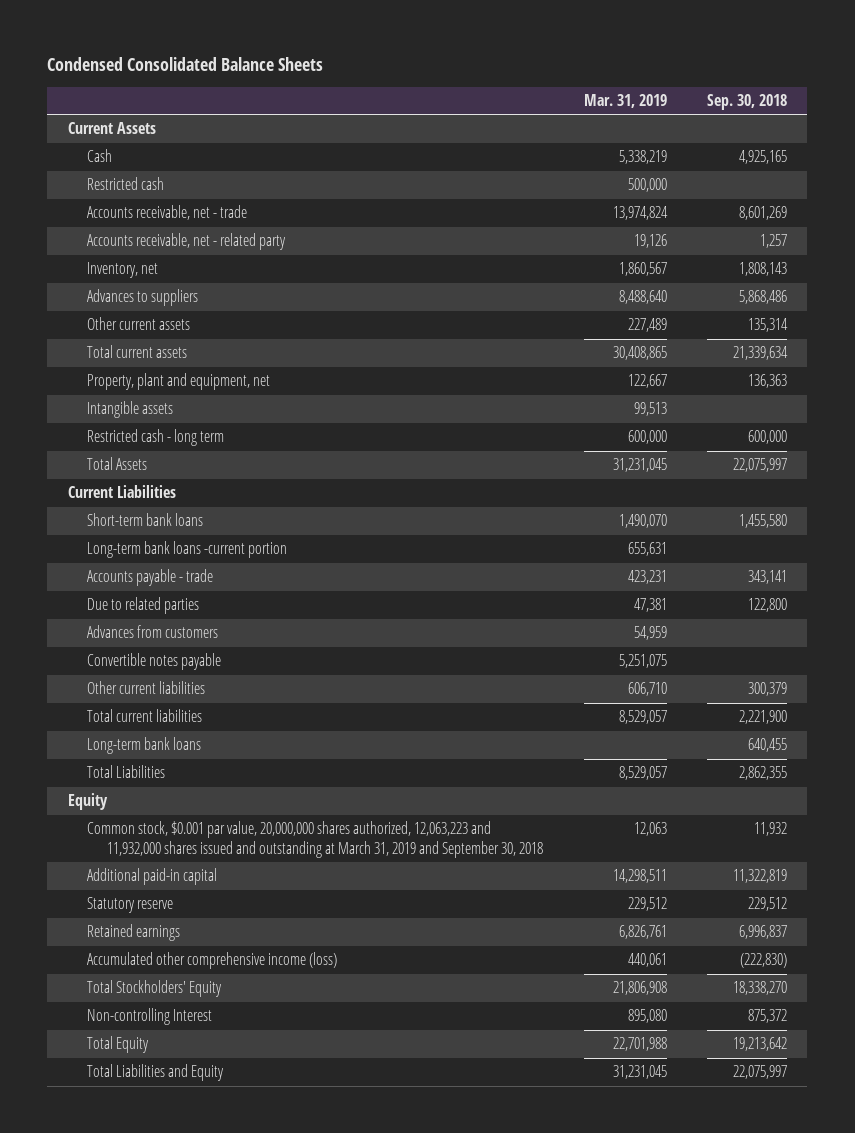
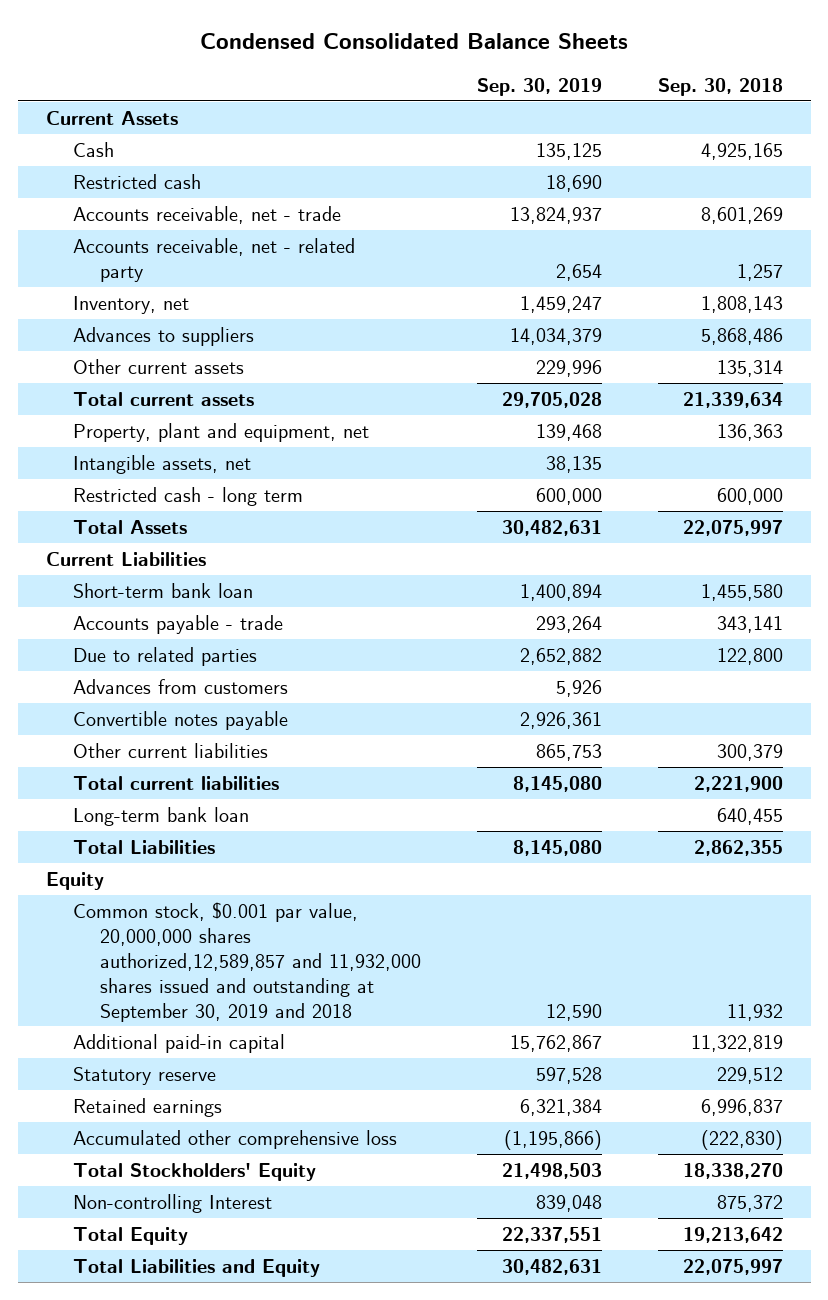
[583,93,667,108] Mar. 31, 2019 -> none
none -> [477,77,603,96] Sep. 30, 2019
[87,401,174,419] Intangible assets -> [72,454,251,474] Intangible assets, net
[87,541,288,559] Long-term bank loans -current portion -> none
[87,513,204,527] Short-term bank loans -> [72,582,253,598] Short-term bank loan
[87,737,202,755] Long-term bank loans -> [72,806,249,826] Long-term bank loan
[87,821,544,858] Common stock, $0.001 par value, 20,000,000 shares authorized, 12,063,223 and 11,932,000 shares issued and outstanding at March 31, 2019 and September 30, 2018 -> [72,901,422,1022] Common stock, $0.001 par value, 20,000,000 shares authorized,12,589,857 and 11,932,000 shares issued and outstanding at September 30, 2019 and 2018
[87,952,338,970] Accumulated other comprehensive income (loss) -> [72,1129,397,1149] Accumulated other comprehensive loss

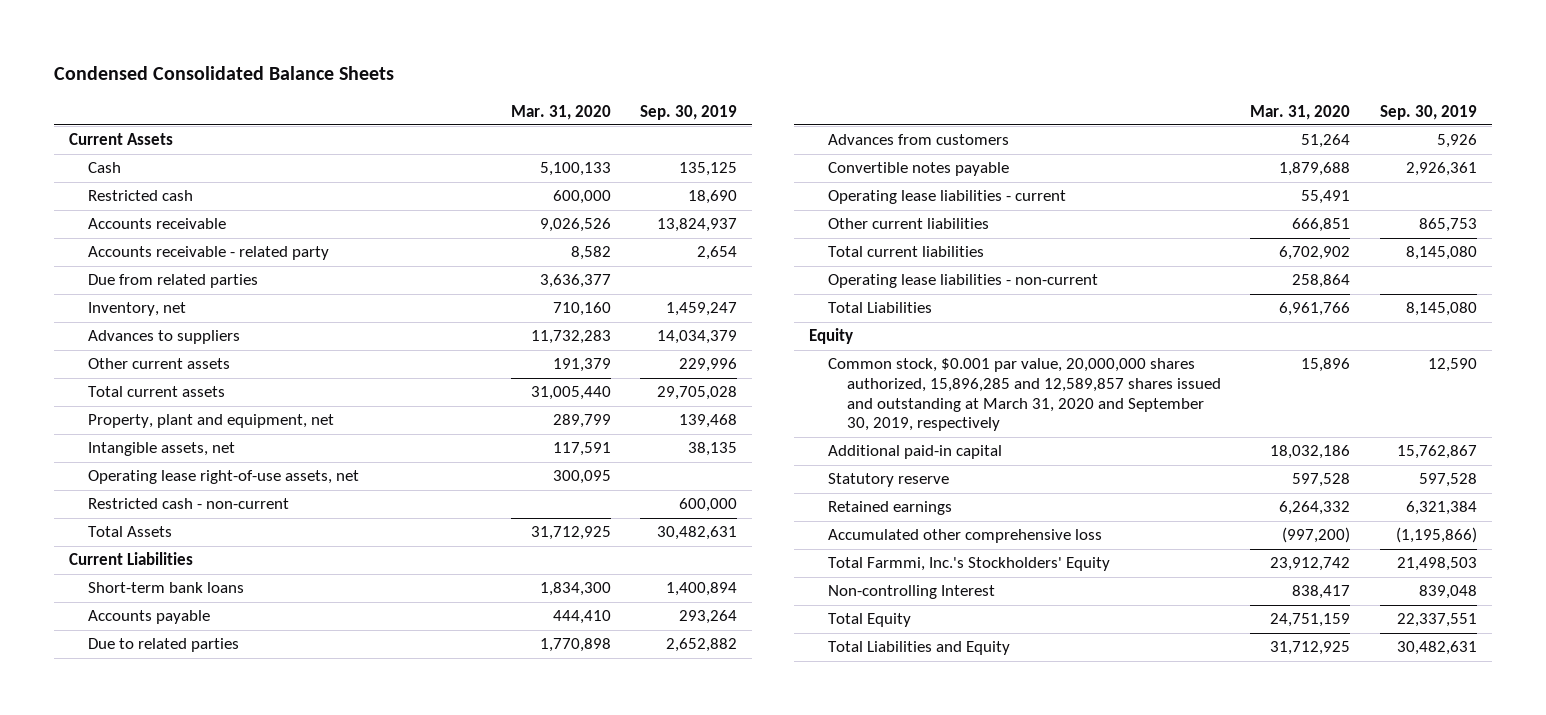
[657,77,783,96] Sep. 30, 2018 -> none
none -> [510,104,611,120] Mar. 31, 2020
[72,205,341,224] Accounts receivable, net - trade -> [88,218,227,230] Accounts receivable
[72,237,355,282] Accounts receivable, net - related party -> [88,246,330,261] Accounts receivable - related party
none -> [88,274,259,289] Due from related parties
none -> [88,470,360,485] Operating lease right-of-use assets, net
[72,486,303,506] Restricted cash - long term -> [88,498,290,510] Restricted cash - non-current
[72,582,253,598] Short-term bank loan -> [88,582,245,594] Short-term bank loans
[72,614,283,634] Accounts payable - trade -> [88,610,211,625] Accounts payable
none -> [827,190,1066,205] Operating lease liabilities - current
[72,806,249,826] Long-term bank loan -> none
none -> [827,274,1098,289] Operating lease liabilities - non-current
[72,901,422,1022] Common stock, $0.001 par value, 20,000,000 shares authorized,12,589,857 and 11,932,000 shares issued and outstanding at September 30, 2019 and 2018 -> [827,358,1221,432] Common stock, $0.001 par value, 20,000,000 shares authorized, 15,896,285 and 12,589,857 shares issued and outstanding at March 31, 2020 and September 30, 2019, respectively
[72,1162,316,1181] Total Stockholders' Equity -> [827,557,1110,572] Total Farmmi, Inc.'s Stockholders' Equity

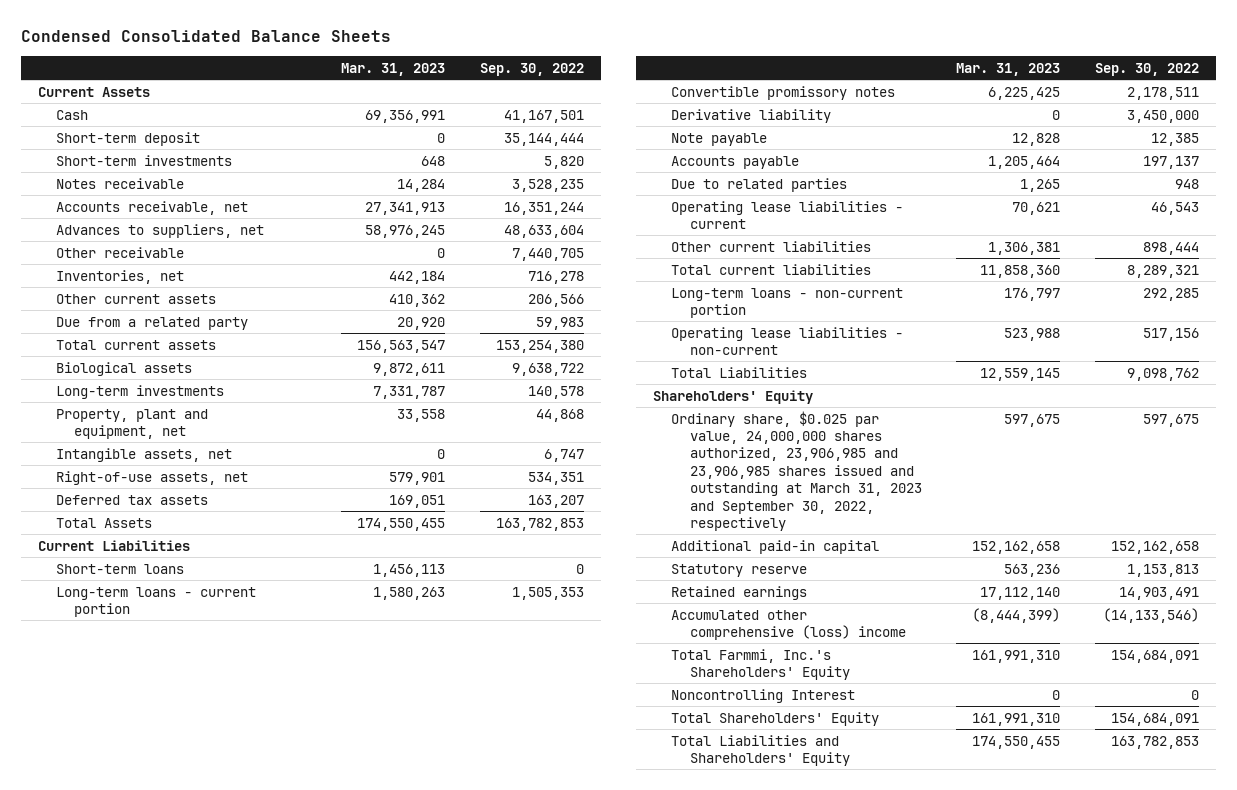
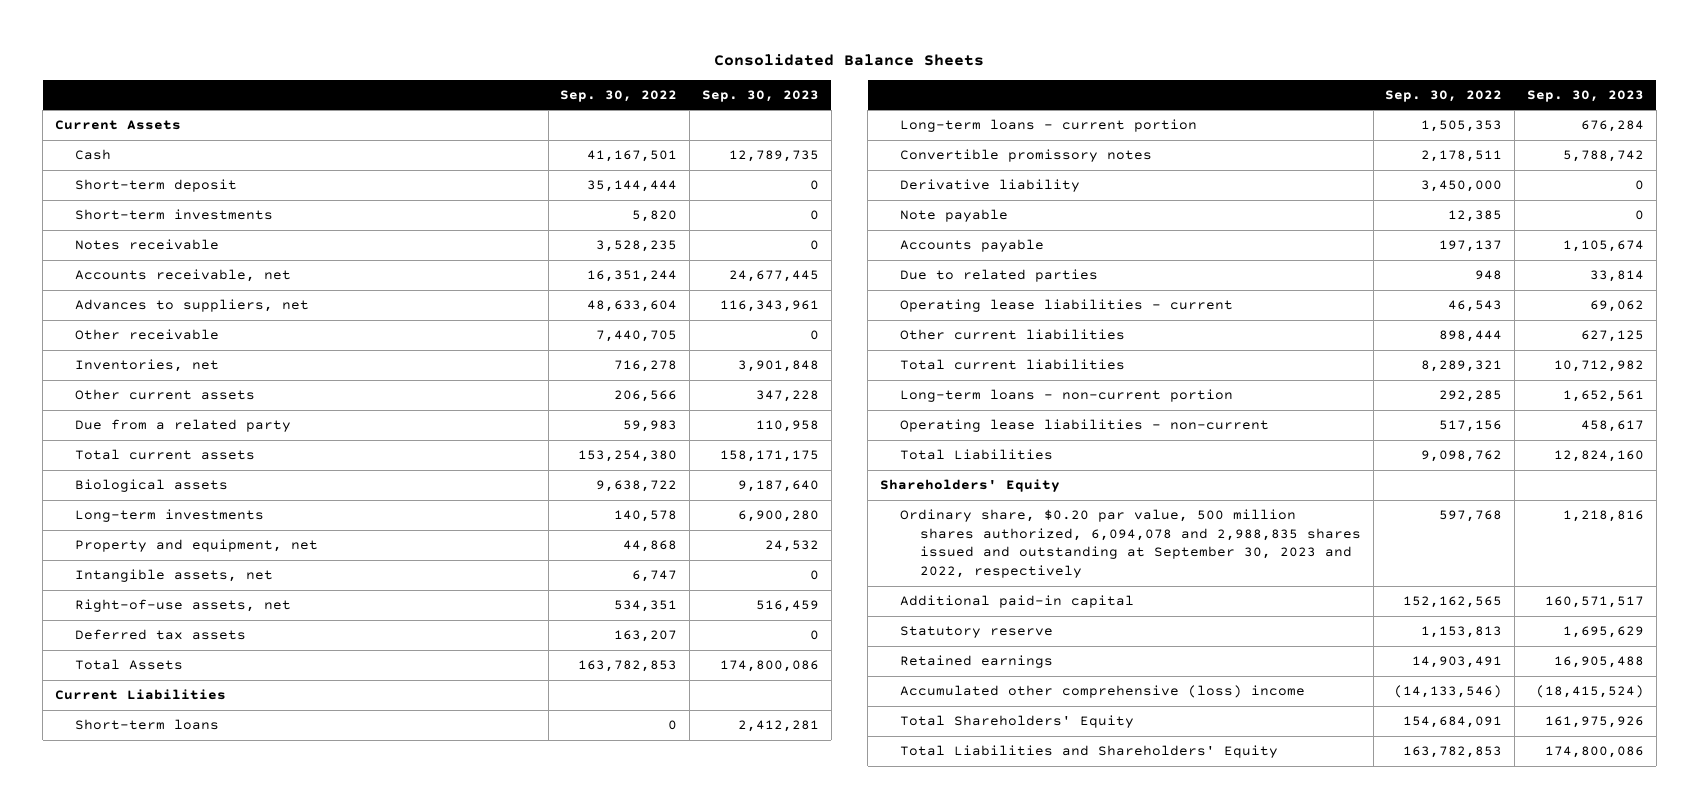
[20,30,391,43] Condensed Consolidated Balance Sheets -> [714,54,985,67] Consolidated Balance Sheets
[341,62,446,76] Mar. 31, 2023 -> none
none -> [701,89,819,102] Sep. 30, 2023
[56,408,209,439] Property, plant and equipment, net -> [74,539,318,553] Property and equipment, net
[671,410,922,531] Ordinary share, $0.025 par value, 24,000,000 shares authorized, 23,906,985 and 23,906,985 shares issued and outstanding at March 31, 2023 and September 30, 2022, respectively -> [899,509,1361,579] Ordinary share, $0.20 par value, 500 million shares authorized, 6,094,078 and 2,988,835 shares issued and outstanding at September 30, 2023 and 2022, respectively
[1142,413,1199,427] 597,675 -> [1439,510,1503,523] 597,768
[1110,540,1199,554] 152,162,658 -> [1403,596,1503,609] 152,162,565
[671,648,850,680] Total Farmmi, Inc.'s Shareholders' Equity -> none
[671,688,856,703] Noncontrolling Interest -> none

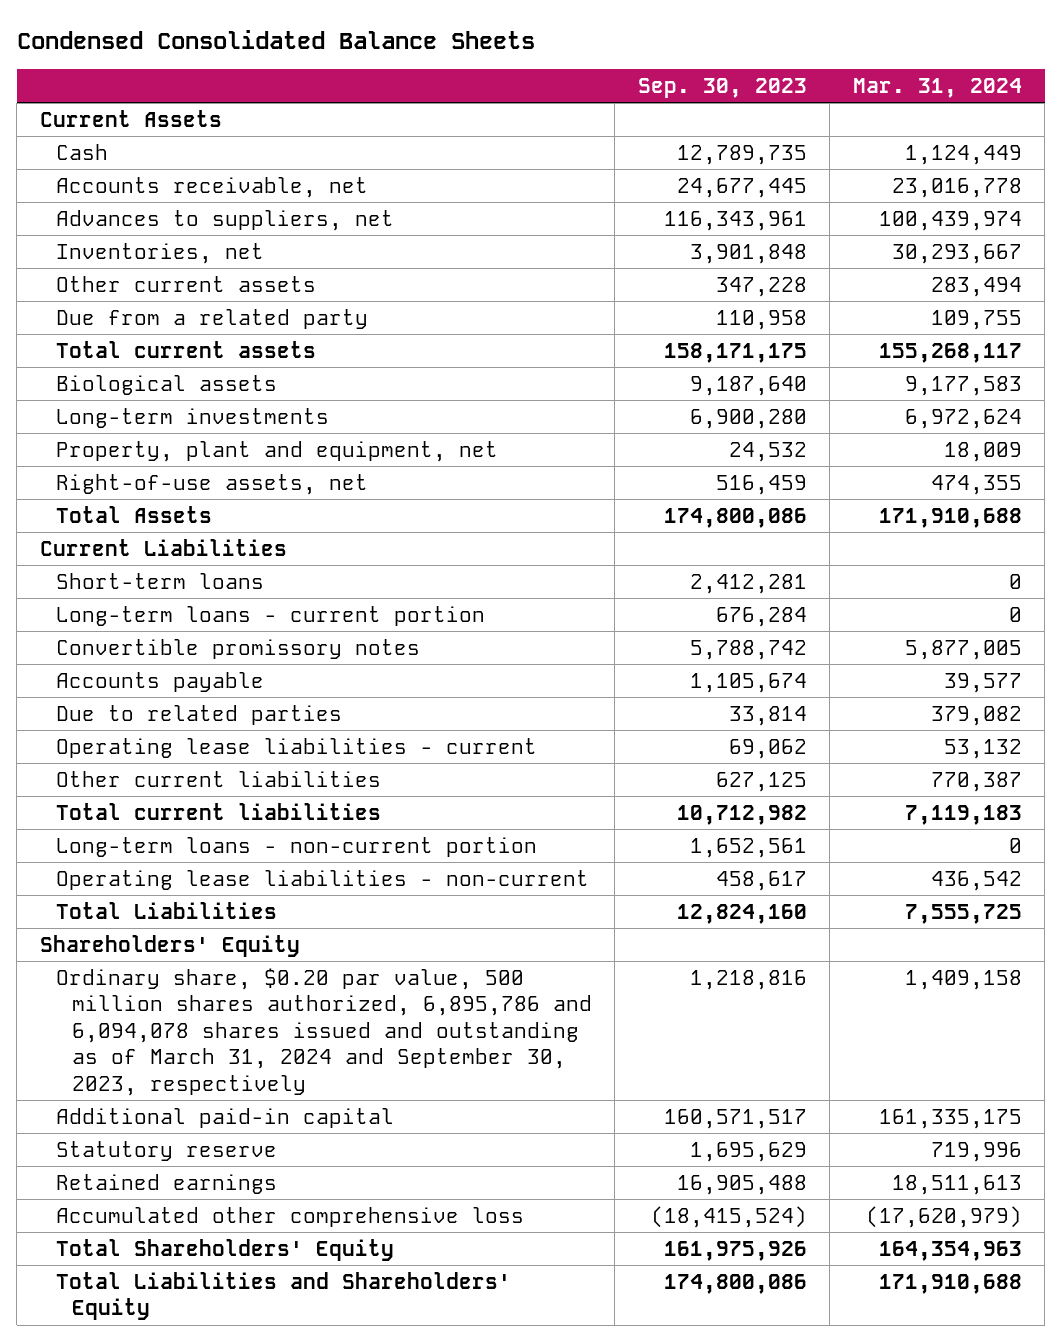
[714,54,985,67] Consolidated Balance Sheets -> [16,29,535,49] Condensed Consolidated Balance Sheets
[560,89,678,102] Sep. 30, 2022 -> none
none -> [852,77,1022,98] Mar. 31, 2024
[74,179,237,193] Short-term deposit -> none
[74,209,273,221] Short-term investments -> none
[74,239,219,251] Notes receivable -> none
[74,329,219,341] Other receivable -> none
[74,569,273,583] Intangible assets, net -> none
[74,539,318,553] Property and equipment, net -> [55,440,498,462] Property, plant and equipment, net
[74,629,246,641] Deferred tax assets -> none
[899,179,1080,193] Derivative liability -> none
[899,209,1008,223] Note payable -> none
[899,509,1361,579] Ordinary share, $0.20 par value, 500 million shares authorized, 6,094,078 and 2,988,835 shares issued and outstanding at September 30, 2023 and 2022, respectively -> [55,967,592,1097] Ordinary share, $0.20 par value, 500 million shares authorized, 6,895,786 and 6,094,078 shares issued and outstanding as of March 31, 2024 and September 30, 2023, respectively
[899,685,1305,699] Accumulated other comprehensive (loss) income -> [55,1206,524,1227] Accumulated other comprehensive loss

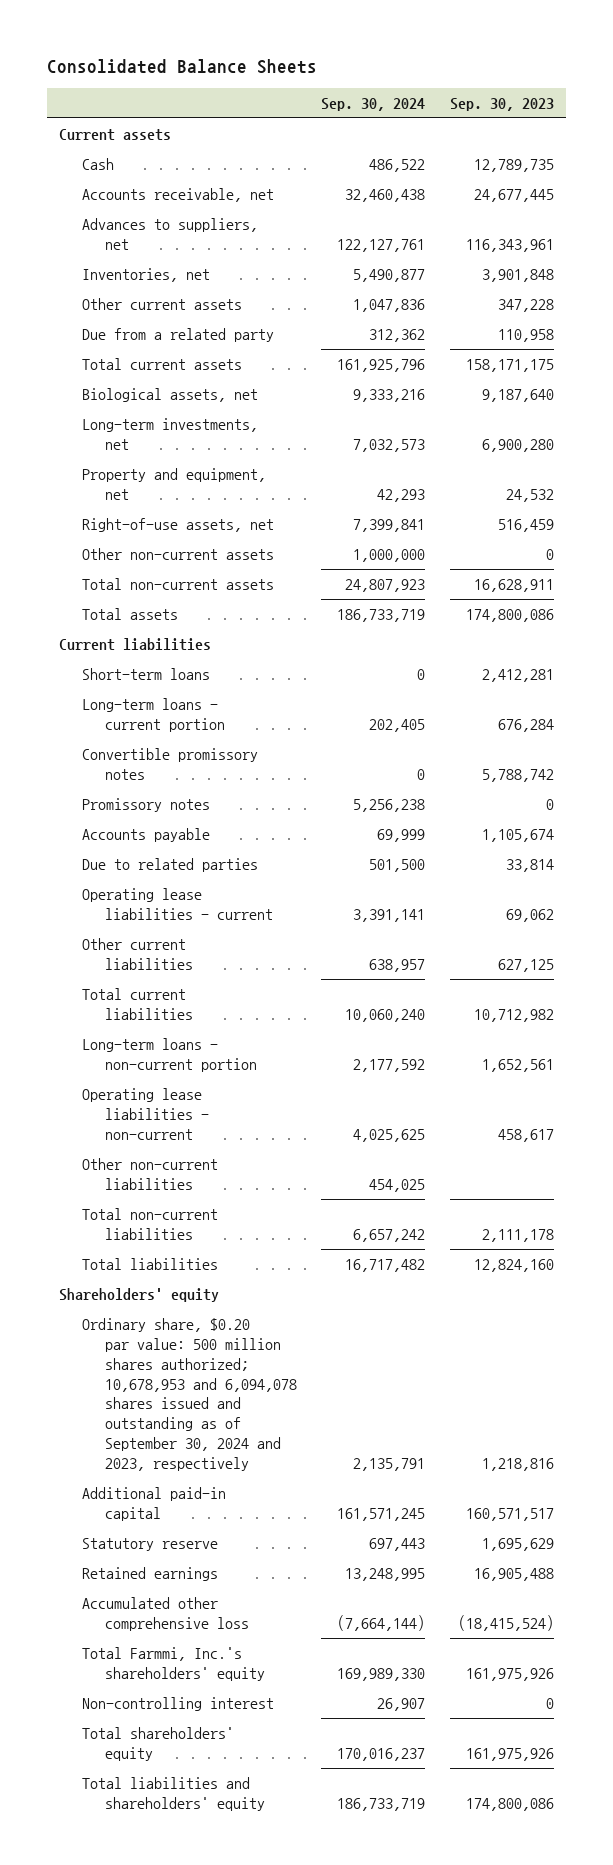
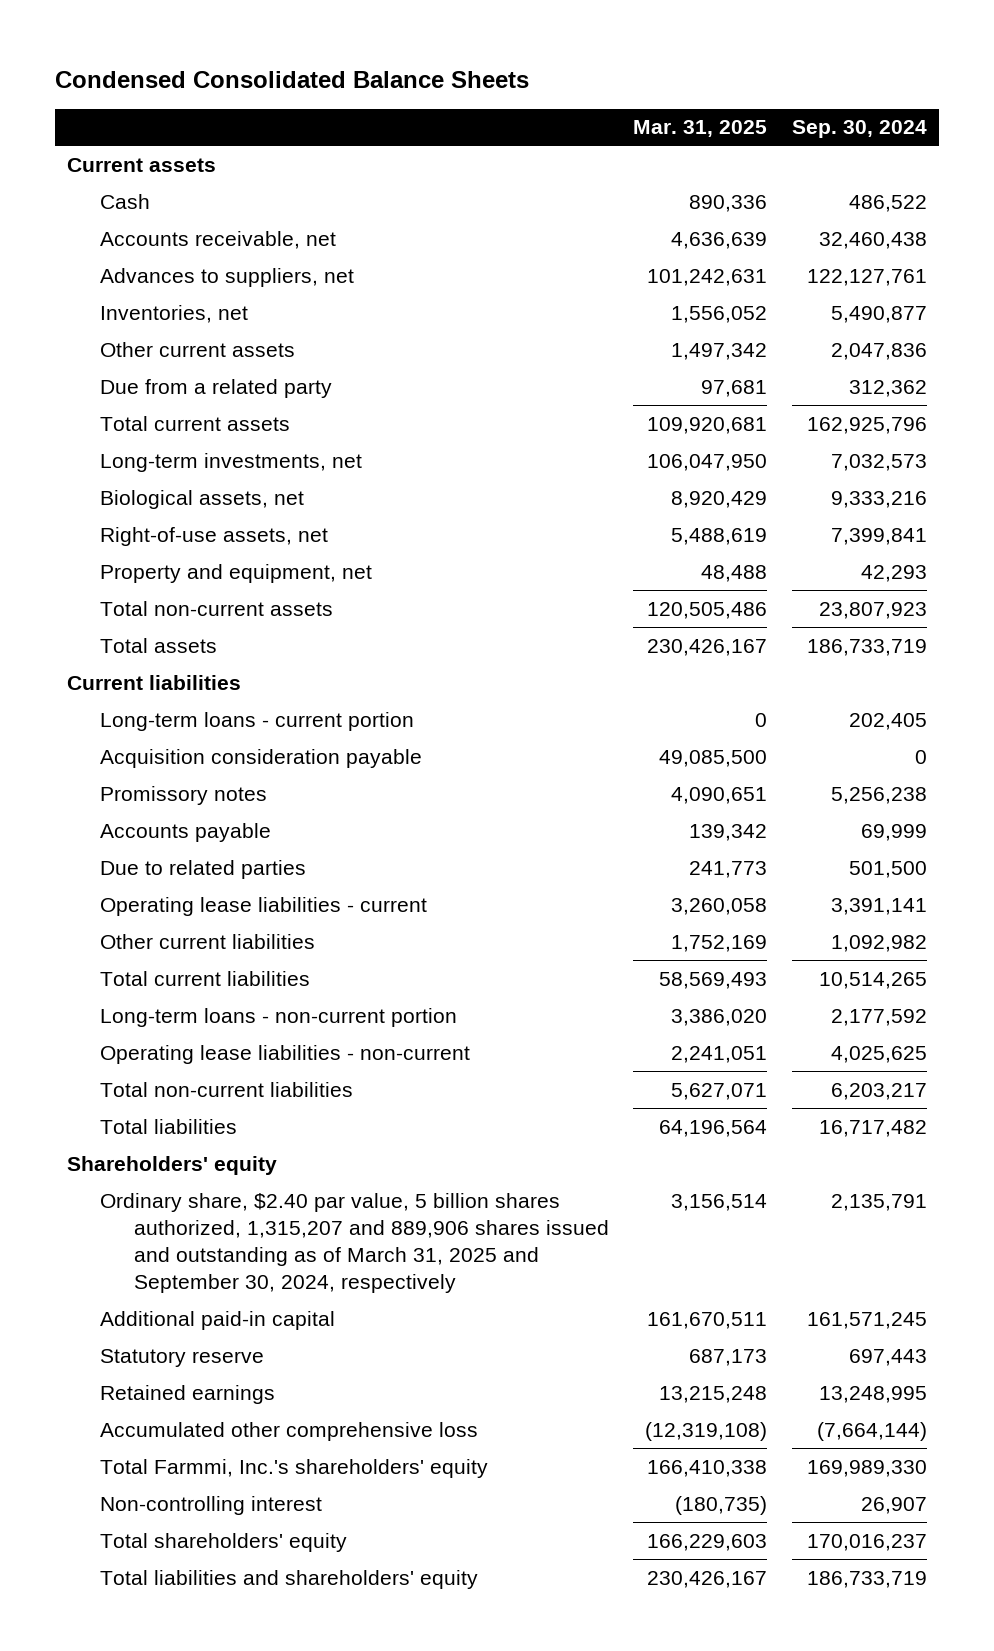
[46,58,317,74] Consolidated Balance Sheets -> [54,70,529,88] Condensed Consolidated Balance Sheets
[449,97,554,111] Sep. 30, 2023 -> none
none -> [633,120,768,138] Mar. 31, 2025
[353,299,426,313] 1,047,836 -> [830,342,927,360] 2,047,836
[337,359,426,373] 161,925,796 -> [806,416,927,434] 162,925,796
[81,388,258,403] Biological assets, net -> [100,489,305,509] Biological assets, net
[81,548,274,561] Other non-current assets -> none
[81,468,266,501] Property and equipment, net -> [100,563,373,583] Property and equipment, net
[345,579,426,593] 24,807,923 -> [818,601,927,619] 23,807,923
[81,668,210,681] Short-term loans -> none
[81,748,258,781] Convertible promissory notes -> none
none -> [100,748,423,768] Acquisition consideration payable
[369,959,426,973] 638,957 -> [830,934,927,952] 1,092,982
[345,1009,426,1023] 10,060,240 -> [818,971,927,989] 10,514,265
[81,1158,218,1191] Other non-current liabilities -> none
[353,1229,426,1243] 6,657,242 -> [830,1082,927,1100] 6,203,217
[81,1318,297,1471] Ordinary share, $0.20 par value: 500 million shares authorized; 10,678,953 and 6,094,078 shares issued and outstanding as of September 30, 2024 and 2023, respectively -> [100,1192,609,1293] Ordinary share, $2.40 par value, 5 billion shares authorized, 1,315,207 and 889,906 shares issued and outstanding as of March 31, 2025 and September 30, 2024, respectively

